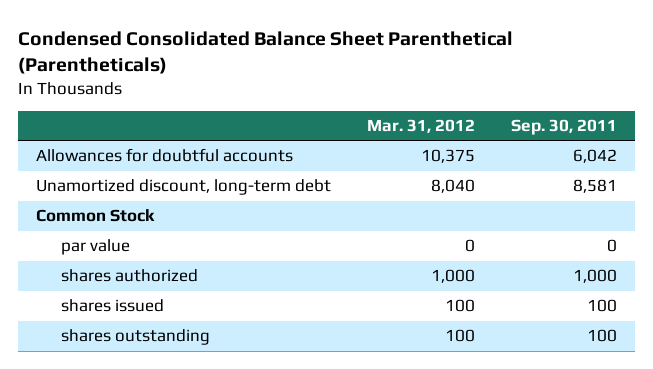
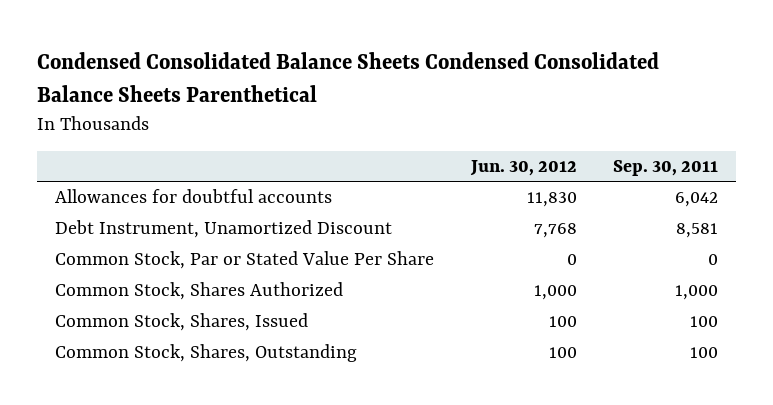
[18,30,514,74] Condensed Consolidated Balance Sheet Parenthetical (Parentheticals) -> [36,52,659,102] Condensed Consolidated Balance Sheets Condensed Consolidated Balance Sheets Parenthetical
[367,119,476,134] Mar. 31, 2012 -> none
none -> [469,159,577,176] Jun. 30, 2012
[36,209,156,223] Common Stock -> none
[36,179,332,196] Unamortized discount, long-term debt -> [55,220,393,239] Debt Instrument, Unamortized Discount
[60,239,130,256] par value -> [55,251,435,270] Common Stock, Par or Stated Value Per Share
[60,269,198,283] shares authorized -> [55,282,344,301] Common Stock, Shares Authorized
[60,299,164,313] shares issued -> [55,313,309,332] Common Stock, Shares, Issued
[60,329,210,346] shares outstanding -> [55,344,358,363] Common Stock, Shares, Outstanding

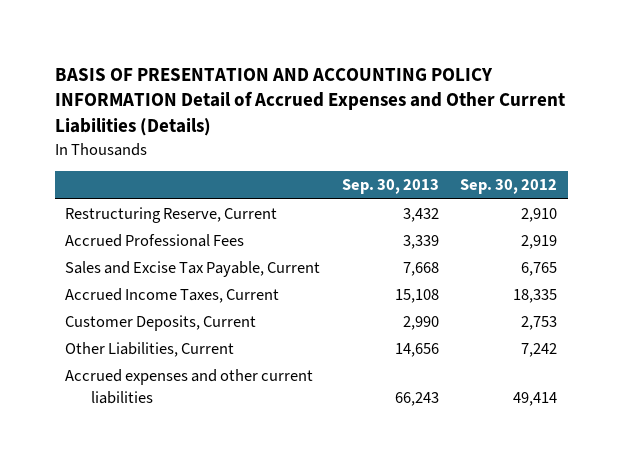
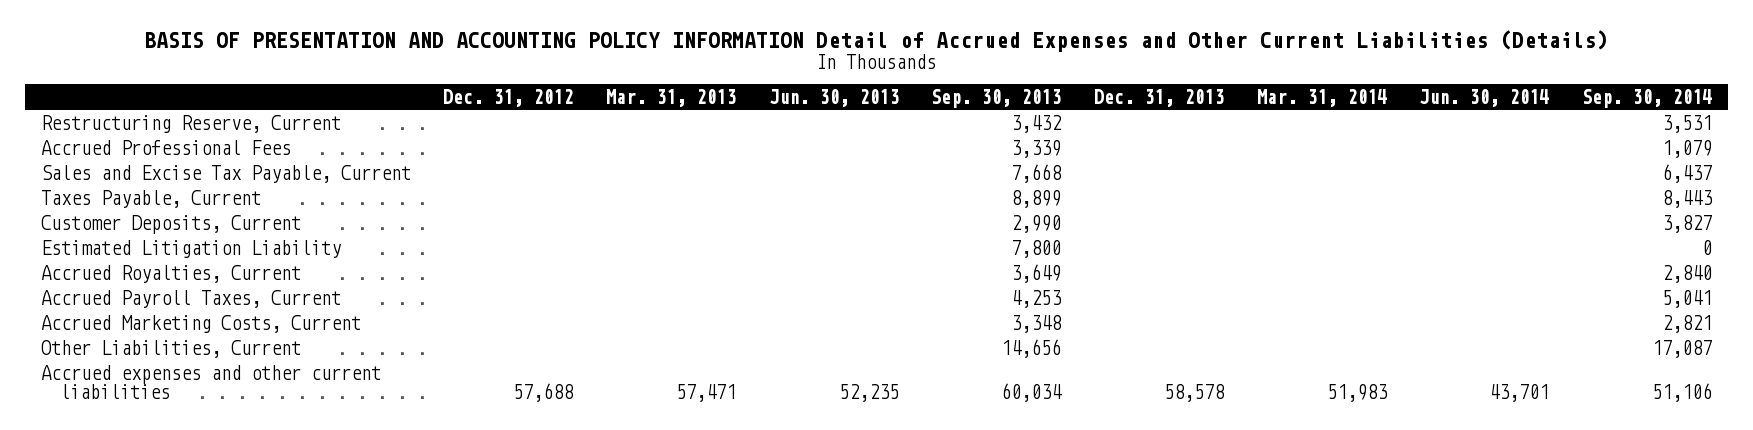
[460,179,558,195] Sep. 30, 2012 -> none
none -> [443,88,574,107] Dec. 31, 2012
none -> [606,88,737,107] Mar. 31, 2013
none -> [768,88,899,107] Jun. 30, 2013
none -> [1093,88,1224,107] Dec. 31, 2013
none -> [1256,88,1387,107] Mar. 31, 2014
none -> [1419,88,1550,107] Jun. 30, 2014
none -> [1581,88,1712,108] Sep. 30, 2014
[65,288,280,304] Accrued Income Taxes, Current -> none
none -> [40,189,261,208] Taxes Payable, Current
none -> [40,239,341,258] Estimated Litigation Liability
none -> [40,264,301,283] Accrued Royalties, Current
none -> [40,289,341,308] Accrued Payroll Taxes, Current
none -> [40,314,361,333] Accrued Marketing Costs, Current
[394,391,439,406] 66,243 -> [1001,383,1063,403] 60,034

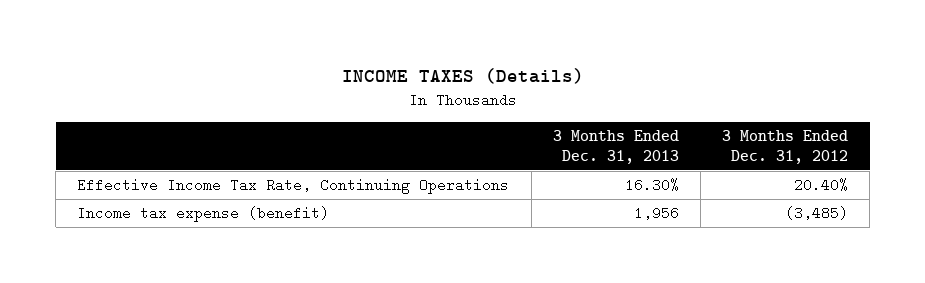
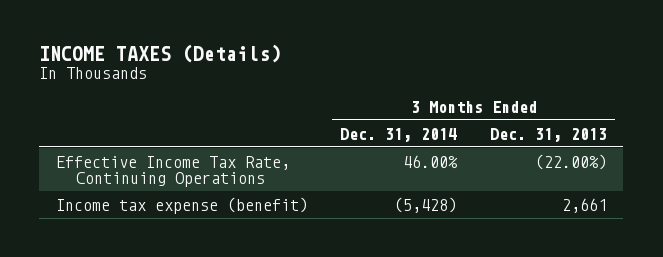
[722,129,849,164] 3 Months Ended Dec. 31, 2012 -> none
none -> [340,127,458,142] Dec. 31, 2014
[624,178,679,193] 16.30% -> [534,153,607,170] (22.00%)
[633,206,679,221] 1,956 -> [561,197,607,213] 2,661

